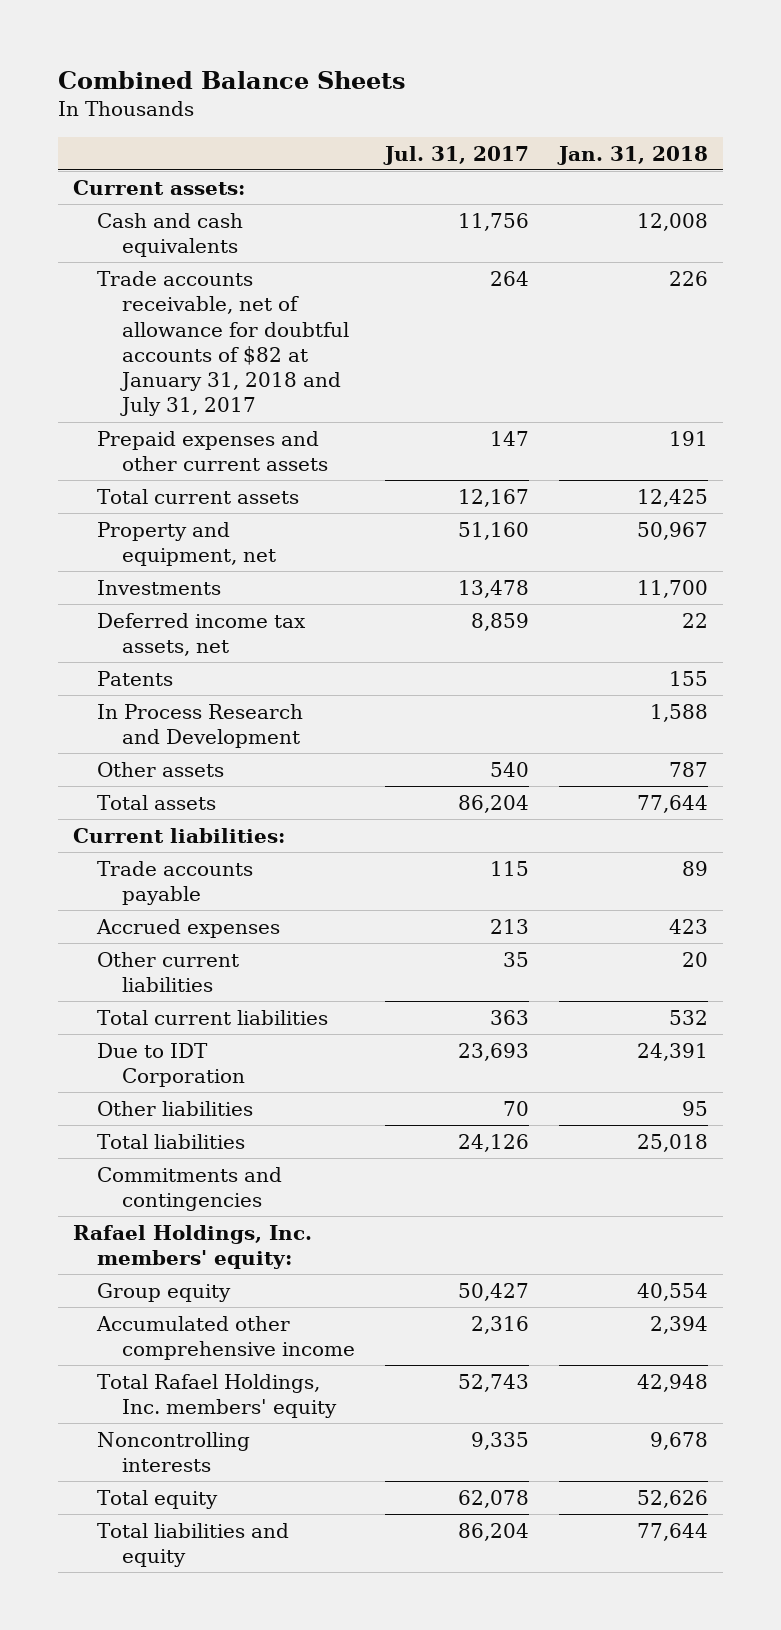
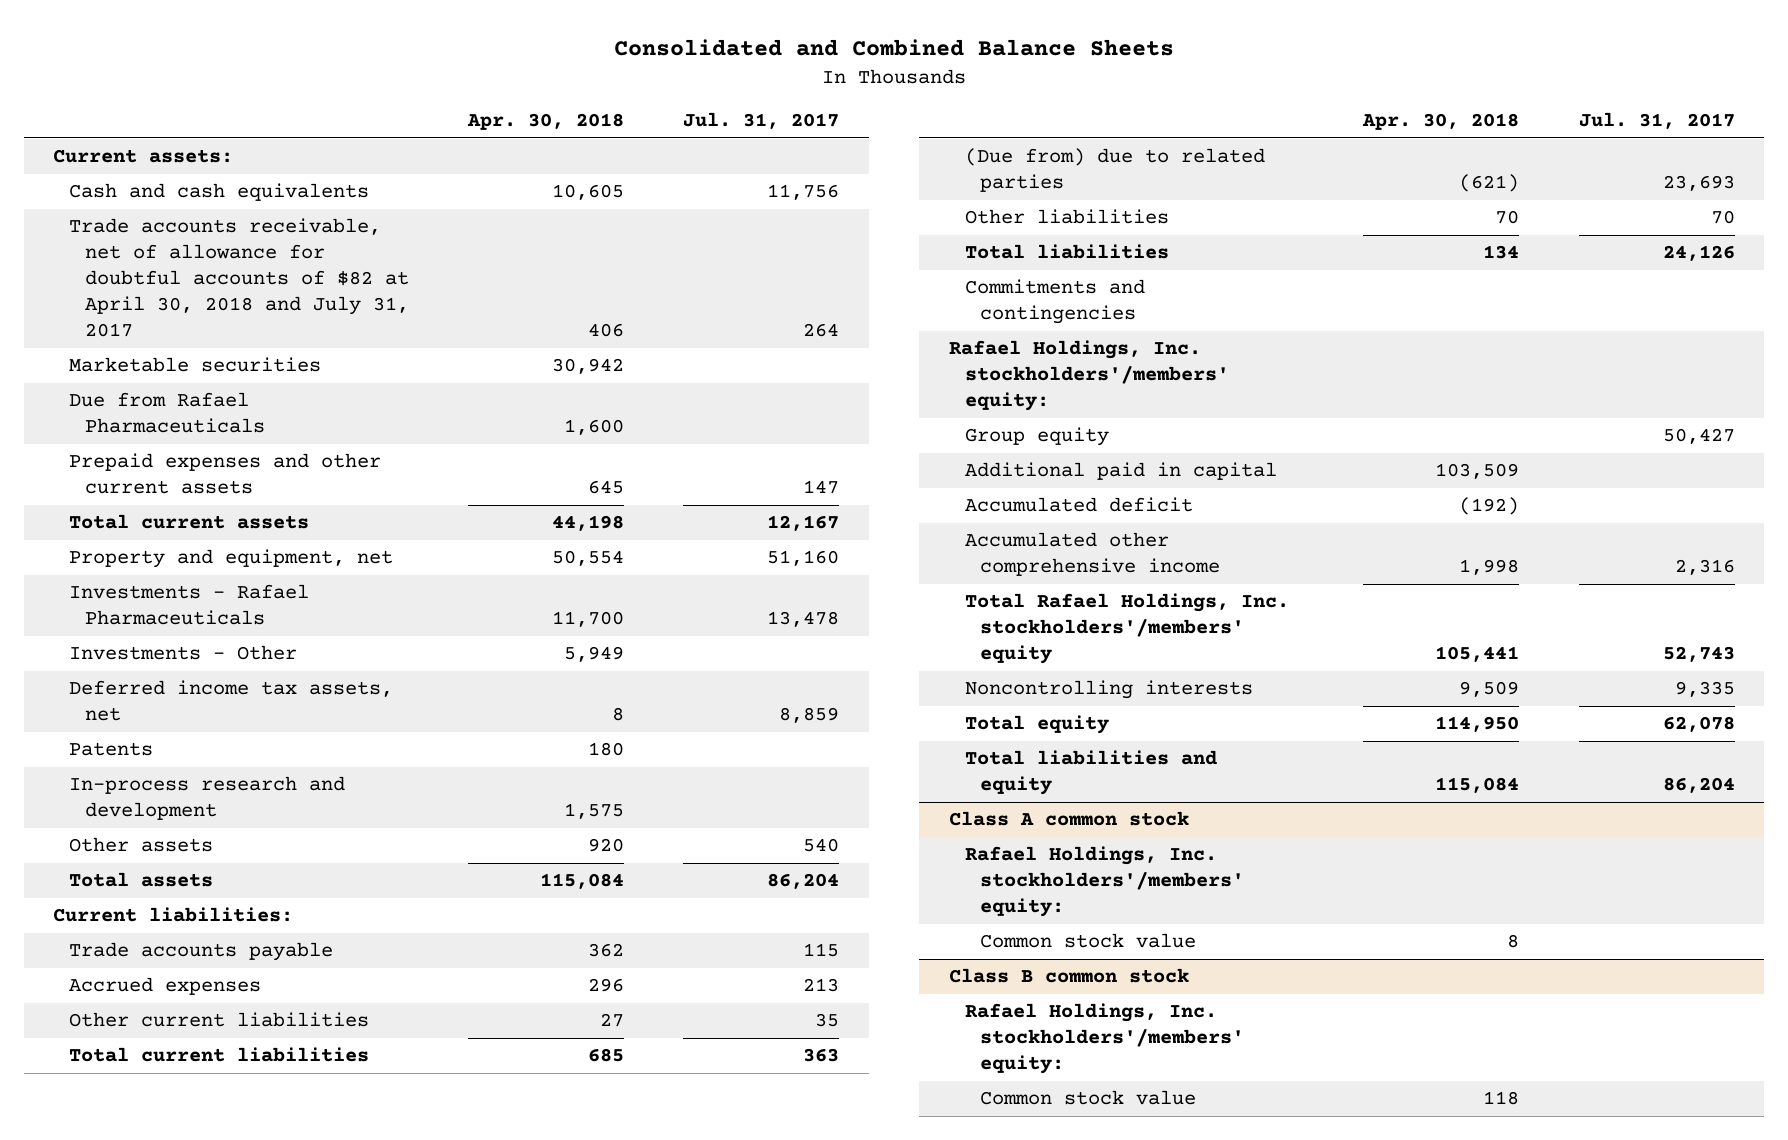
[57,71,406,90] Combined Balance Sheets -> [613,39,1174,57] Consolidated and Combined Balance Sheets
[557,145,709,165] Jan. 31, 2018 -> none
none -> [466,113,624,131] Apr. 30, 2018
[97,270,350,417] Trade accounts receivable, net of allowance for doubtful accounts of $82 at January 31, 2018 and July 31, 2017 -> [68,218,409,338] Trade accounts receivable, net of allowance for doubtful accounts of $82 at April 30, 2018 and July 31, 2017
none -> [68,357,321,373] Marketable securities
none -> [68,392,265,434] Due from Rafael Pharmaceuticals
[97,579,222,595] Investments -> [68,584,309,626] Investments - Rafael Pharmaceuticals
none -> [68,645,297,661] Investments - Other
[97,703,304,749] In Process Research and Development -> [68,776,345,821] In-process research and development
[97,1042,246,1088] Due to IDT Corporation -> [964,148,1265,193] (Due from) due to related parties
[72,1224,312,1270] Rafael Holdings, Inc. members' equity: -> [948,340,1229,412] Rafael Holdings, Inc. stockholders'/members' equity:
none -> [964,462,1277,481] Additional paid in capital
none -> [964,497,1193,513] Accumulated deficit
[97,1373,338,1419] Total Rafael Holdings, Inc. members' equity -> [964,593,1289,665] Total Rafael Holdings, Inc. stockholders'/members' equity
none -> [948,811,1189,827] Class A common stock
none -> [964,846,1245,918] Rafael Holdings, Inc. stockholders'/members' equity:
none -> [980,933,1197,949] Common stock value
none -> [948,968,1189,984] Class B common stock
none -> [964,1003,1245,1075] Rafael Holdings, Inc. stockholders'/members' equity:
none -> [980,1090,1197,1106] Common stock value

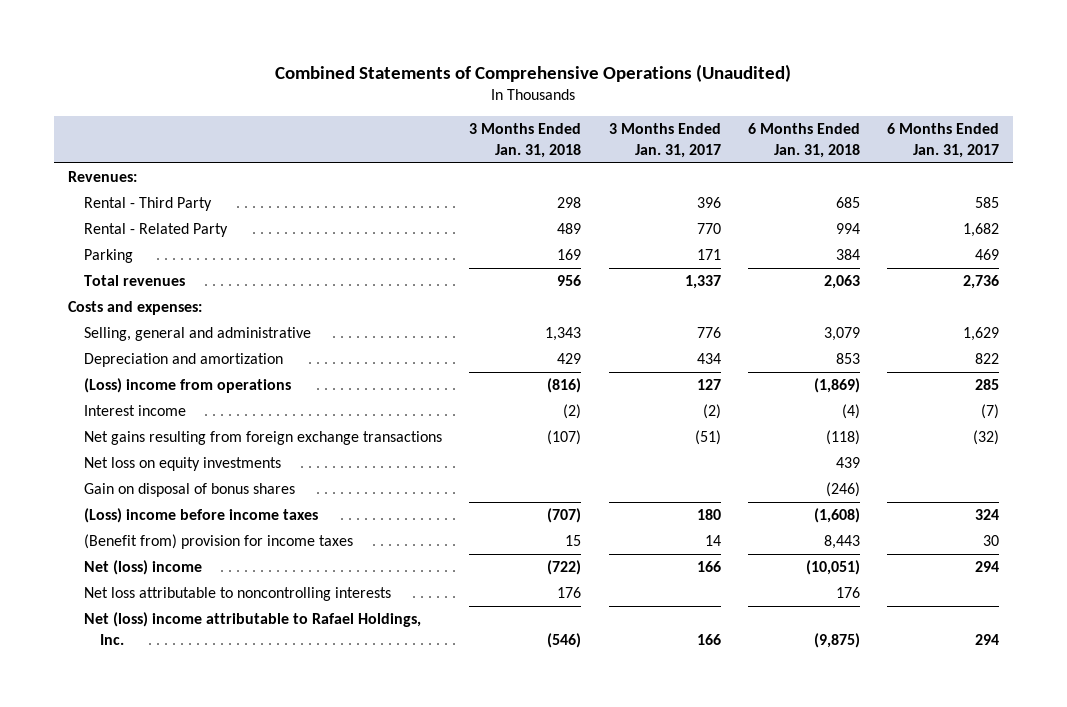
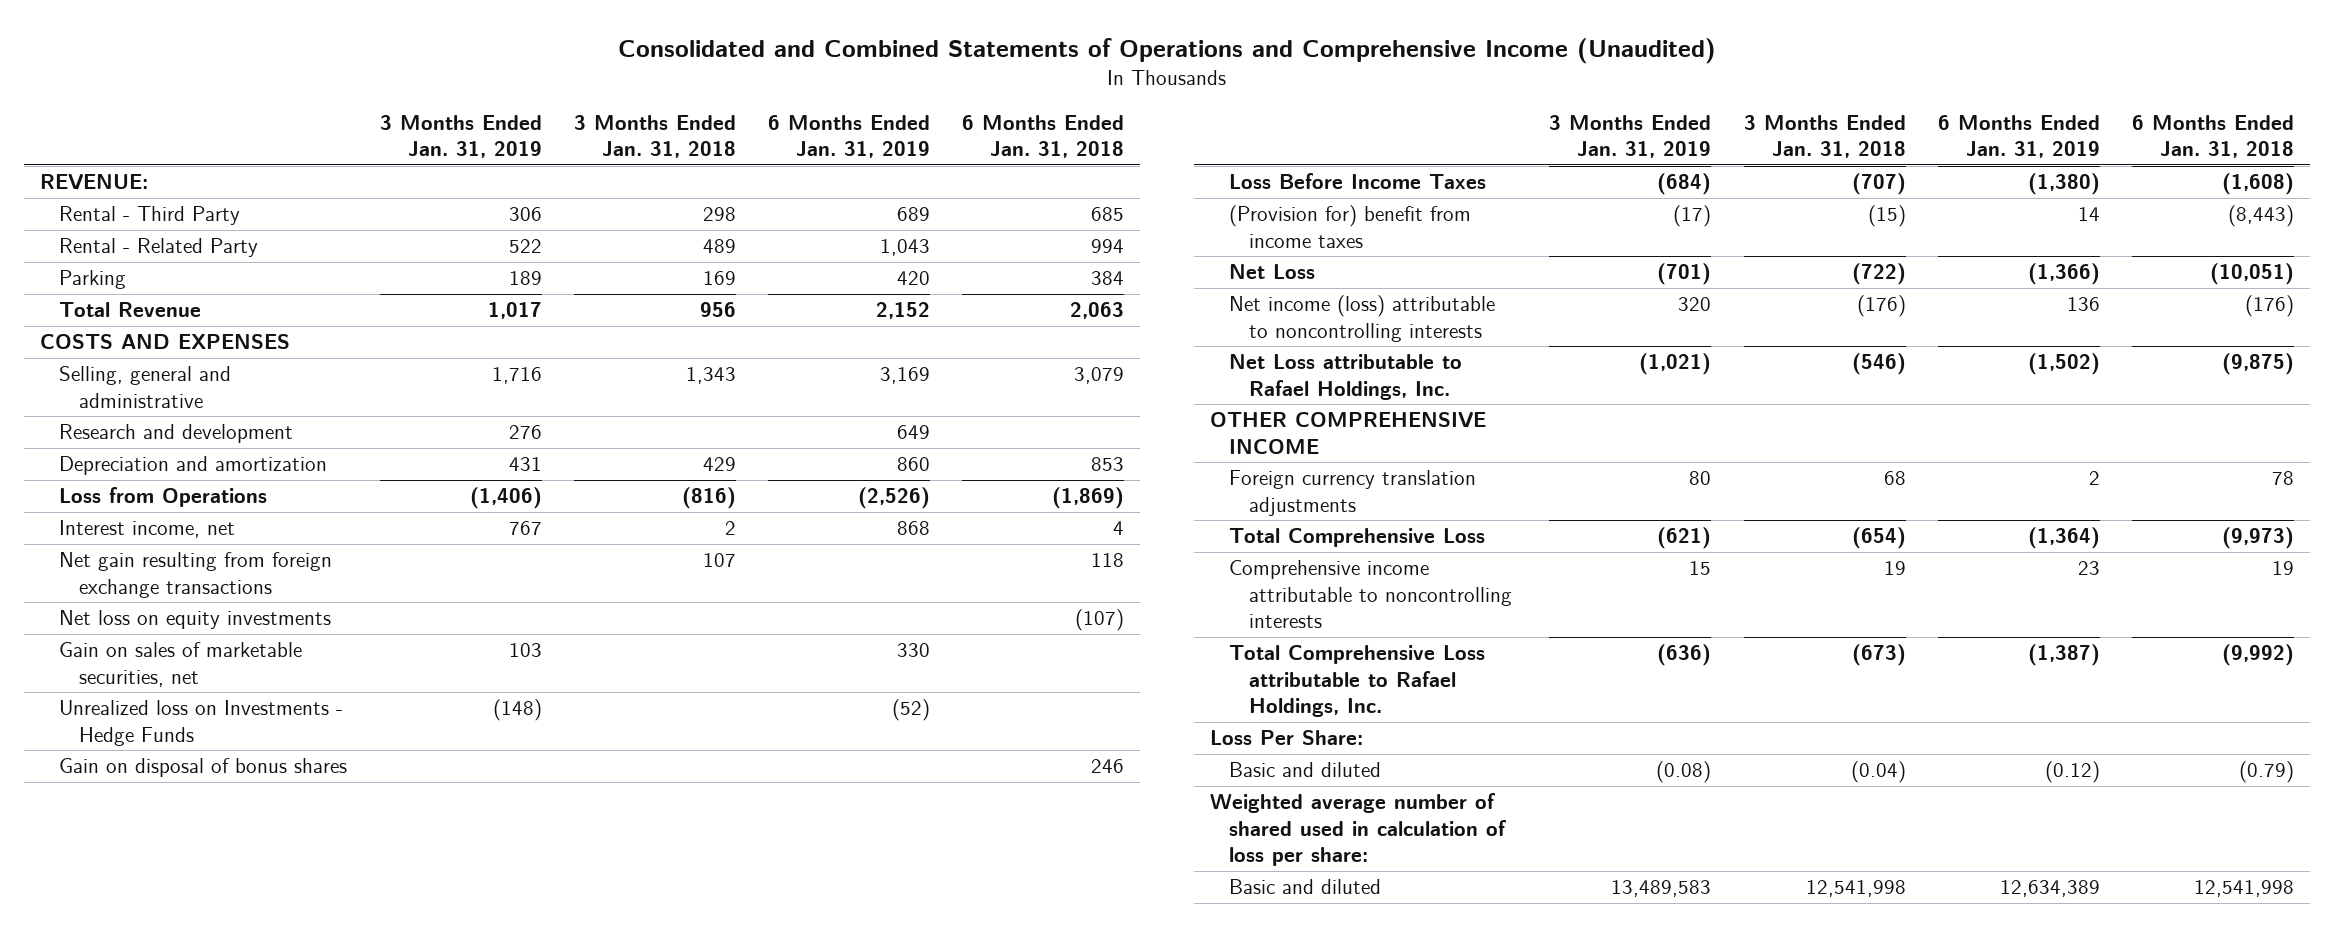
[275,63,792,82] Combined Statements of Comprehensive Operations (Unaudited) -> [618,37,1717,64] Consolidated and Combined Statements of Operations and Comprehensive Income (Unaudited)
[608,123,721,159] 3 Months Ended Jan. 31, 2017 -> none
[887,123,1000,159] 6 Months Ended Jan. 31, 2017 -> none
none -> [379,114,542,159] 3 Months Ended Jan. 31, 2019
none -> [768,114,931,159] 6 Months Ended Jan. 31, 2019
[67,171,137,183] Revenues: -> [39,174,148,191] REVENUE:
[83,275,185,287] Total revenues -> [59,302,202,318] Total Revenue
[67,301,202,316] Costs and expenses: -> [39,333,290,350] COSTS AND EXPENSES
none -> [59,424,294,444] Research and development
[83,378,291,394] (Loss) income from operations -> [59,487,268,508] Loss from Operations
[83,405,186,417] Interest income -> [59,520,236,539] Interest income, net
[563,404,582,420] (2) -> [724,521,736,536] 2
[841,404,860,420] (4) -> [1113,521,1125,536] 4
[83,431,442,446] Net gains resulting from foreign exchange transactions -> [59,552,333,598] Net gain resulting from foreign exchange transactions
[547,430,582,446] (107) -> [702,553,736,568] 107
[825,430,860,446] (118) -> [1091,553,1125,568] 118
[835,457,860,469] 439 -> [1075,609,1125,632] (107)
none -> [59,642,303,687] Gain on sales of marketable securities, net
none -> [59,700,344,746] Unrealized loss on Investments - Hedge Funds
[825,482,860,498] (246) -> [1091,759,1125,774] 246
[83,508,318,524] (Loss) income before income taxes -> [1229,173,1487,190] Loss Before Income Taxes
[83,534,353,550] (Benefit from) provision for income taxes -> [1229,205,1472,248] (Provision for) benefit from income taxes
[565,535,582,547] 15 -> [1867,205,1906,228] (15)
[823,535,860,550] 8,443 -> [2228,205,2295,228] (8,443)
[83,560,202,576] Net (loss) income -> [1229,264,1316,280] Net Loss
[83,587,391,602] Net loss attributable to noncontrolling interests -> [1229,295,1496,342] Net income (loss) attributable to noncontrolling interests
[557,587,582,599] 176 -> [1856,295,1906,318] (176)
[835,587,860,599] 176 -> [2245,295,2295,318] (176)
[83,612,421,645] Net (loss) income attributable to Rafael Holdings, Inc. -> [1229,354,1463,400] Net Loss attributable to Rafael Holdings, Inc.
none -> [1209,412,1486,454] OTHER COMPREHENSIVE INCOME
none -> [1229,470,1477,516] Foreign currency translation adjustments
none -> [1229,528,1486,548] Total Comprehensive Loss
none -> [1229,560,1512,629] Comprehensive income attributable to noncontrolling interests
none -> [1229,645,1486,718] Total Comprehensive Loss attributable to Rafael Holdings, Inc.
none -> [1209,730,1363,746] Loss Per Share:
none -> [1229,762,1382,778] Basic and diluted
none -> [1209,793,1507,867] Weighted average number of shared used in calculation of loss per share:
none -> [1229,879,1382,895] Basic and diluted

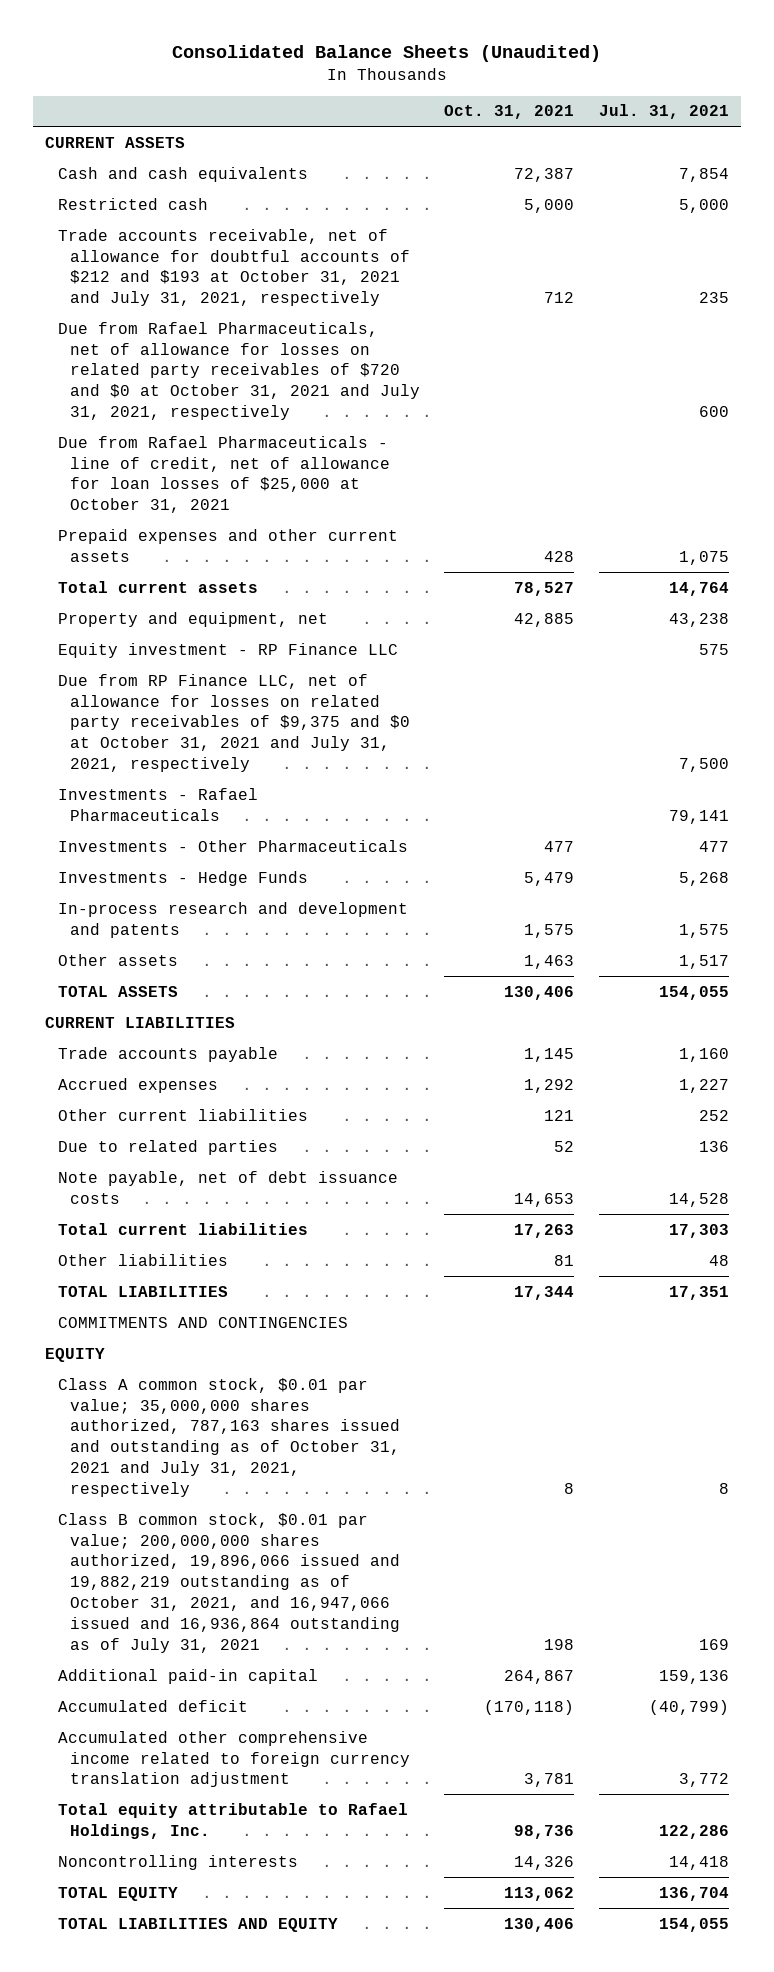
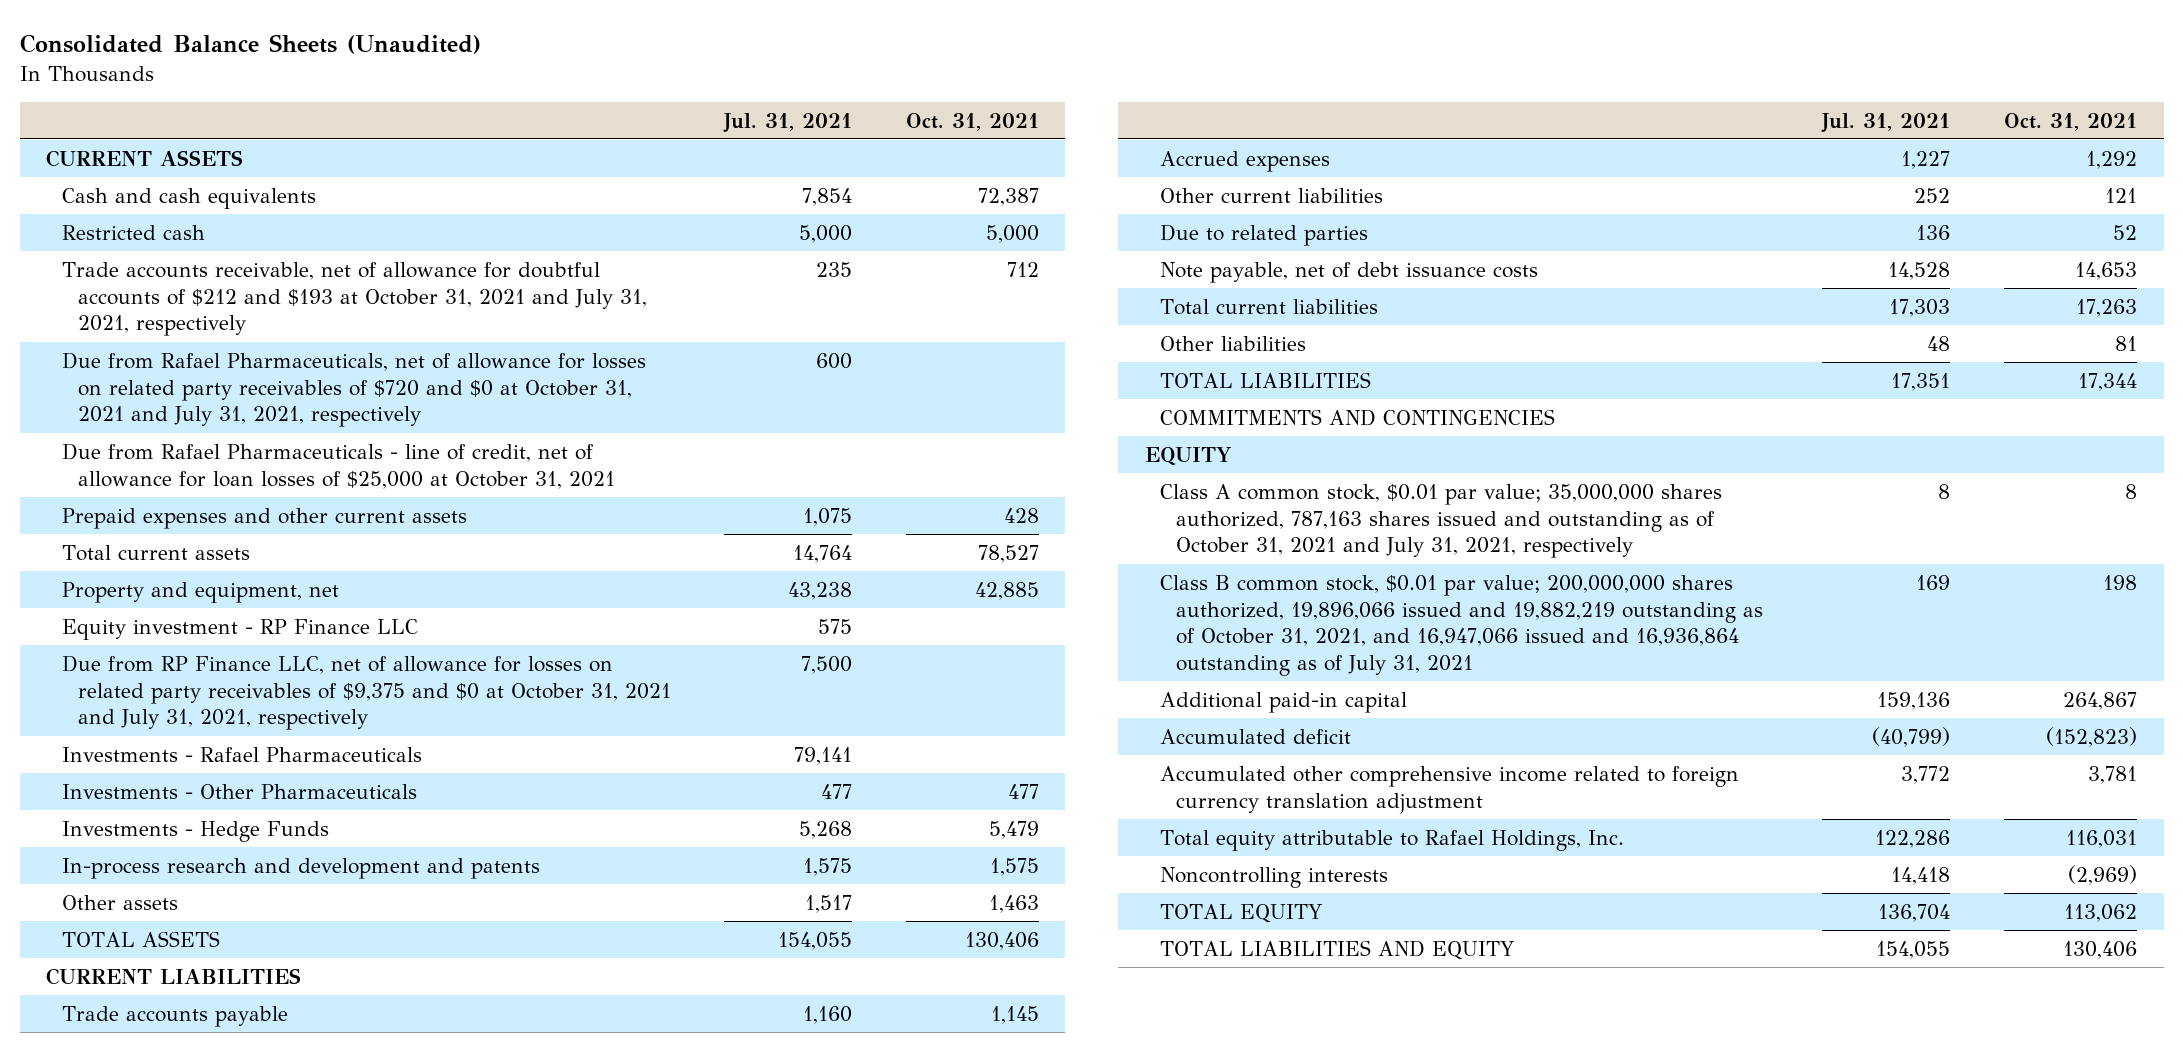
[484,1699,575,1715] (170,118) -> [2045,726,2137,747] (152,823)
[514,1824,575,1839] 98,736 -> [2065,829,2137,848] 116,031
[514,1855,575,1870] 14,326 -> [2067,864,2137,885] (2,969)

